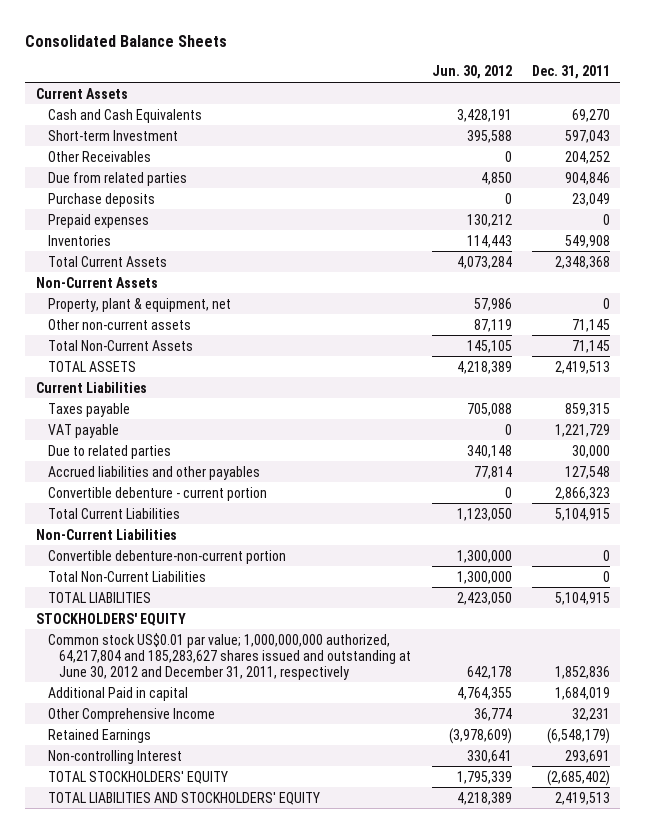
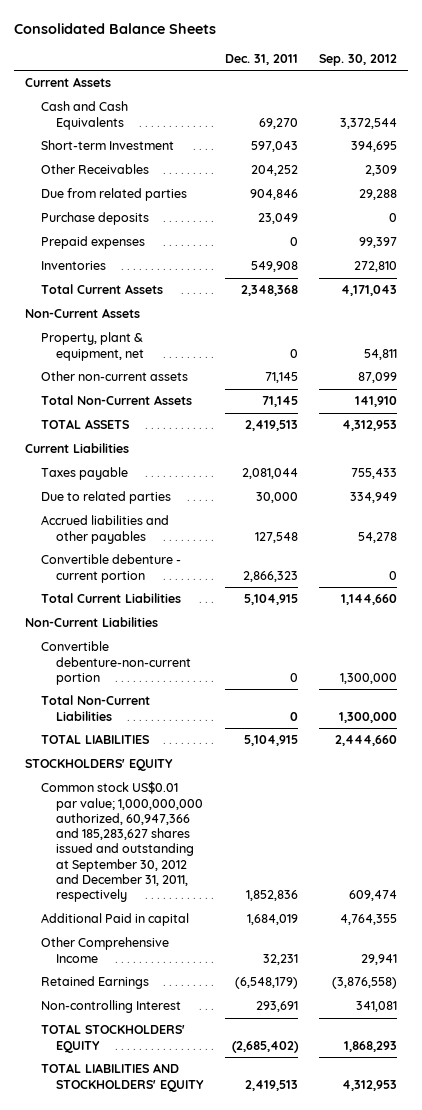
[431,65,512,80] Jun. 30, 2012 -> none
none -> [319,53,398,66] Sep. 30, 2012
[47,423,119,438] VAT payable -> none
[564,402,610,416] 859,315 -> [241,468,298,480] 2,081,044
[47,632,412,680] Common stock US$0.01 par value; 1,000,000,000 authorized, 64,217,804 and 185,283,627 shares issued and outstanding at June 30, 2012 and December 31, 2011, respectively -> [40,781,204,903] Common stock US$0.01 par value; 1,000,000,000 authorized, 60,947,366 and 185,283,627 shares issued and outstanding at September 30, 2012 and December 31, 2011, respectively

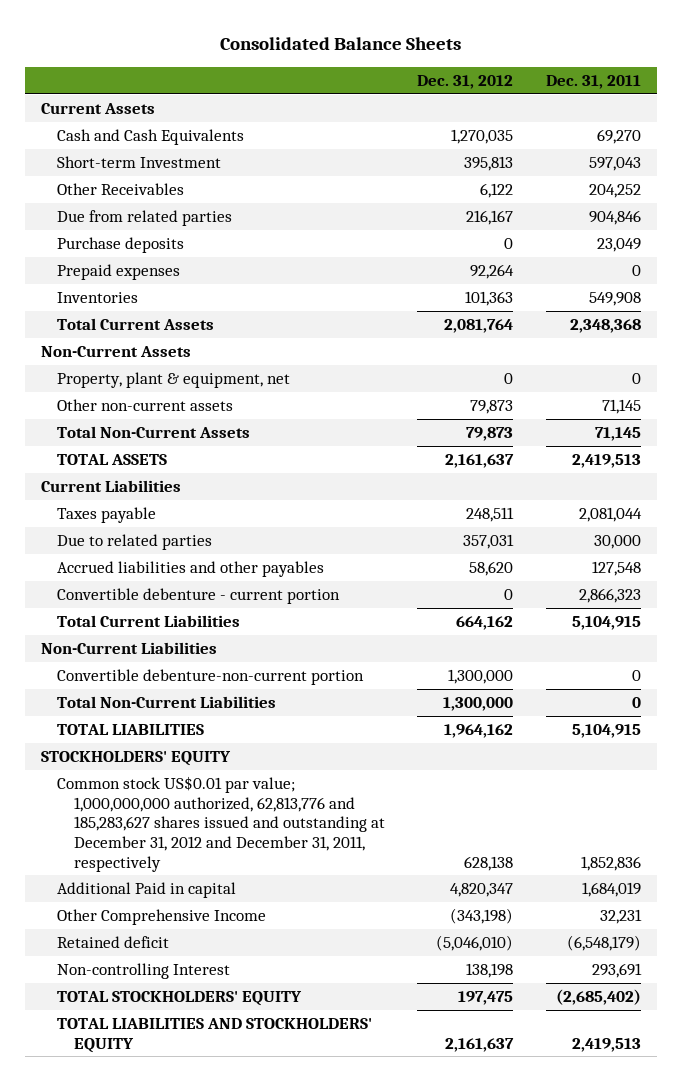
[319,53,398,66] Sep. 30, 2012 -> none
none -> [417,75,514,90] Dec. 31, 2012
[40,781,204,903] Common stock US$0.01 par value; 1,000,000,000 authorized, 60,947,366 and 185,283,627 shares issued and outstanding at September 30, 2012 and December 31, 2011, respectively -> [57,775,385,872] Common stock US$0.01 par value; 1,000,000,000 authorized, 62,813,776 and 185,283,627 shares issued and outstanding at December 31, 2012 and December 31, 2011, respectively
[40,976,149,990] Retained Earnings -> [57,935,170,948] Retained deficit

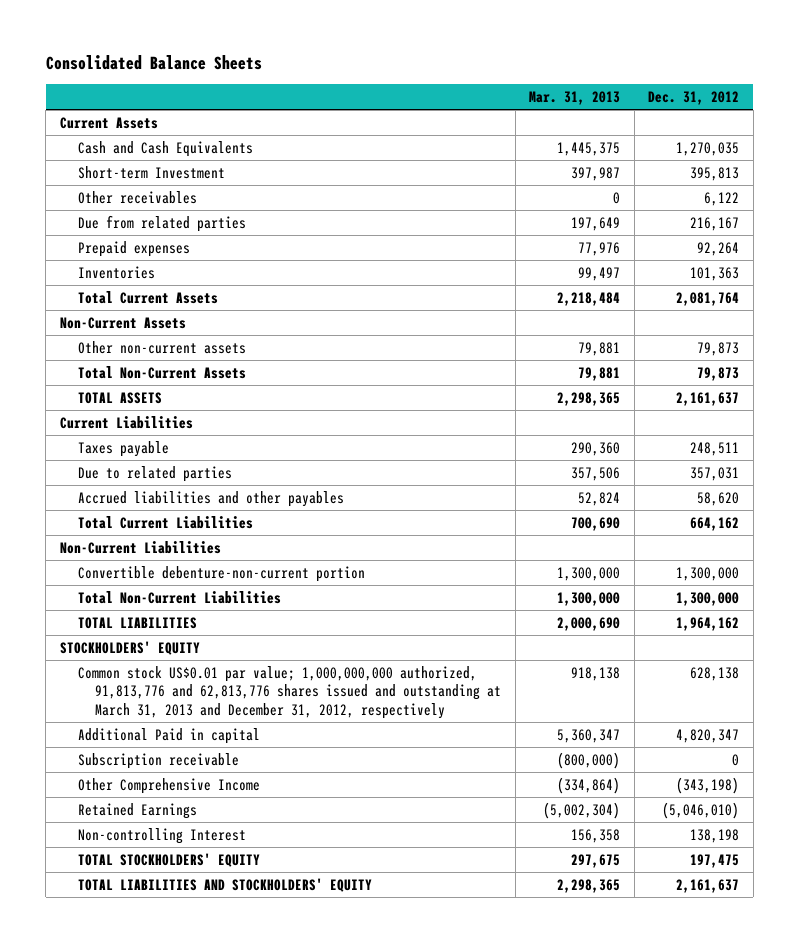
[545,75,641,90] Dec. 31, 2011 -> none
none -> [529,90,621,105] Mar. 31, 2013
[57,182,185,195] Other Receivables -> [77,190,197,204] Other receivables
[57,236,185,253] Purchase deposits -> none
[57,371,291,388] Property, plant & equipment, net -> none
[57,587,341,604] Convertible debenture - current portion -> none
[57,775,385,872] Common stock US$0.01 par value; 1,000,000,000 authorized, 62,813,776 and 185,283,627 shares issued and outstanding at December 31, 2012 and December 31, 2011, respectively -> [77,665,502,720] Common stock US$0.01 par value; 1,000,000,000 authorized, 91,813,776 and 62,813,776 shares issued and outstanding at March 31, 2013 and December 31, 2012, respectively
none -> [77,752,239,769] Subscription receivable
[57,935,170,948] Retained deficit -> [77,802,197,819] Retained Earnings

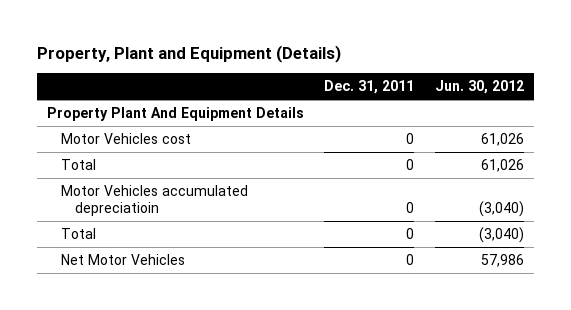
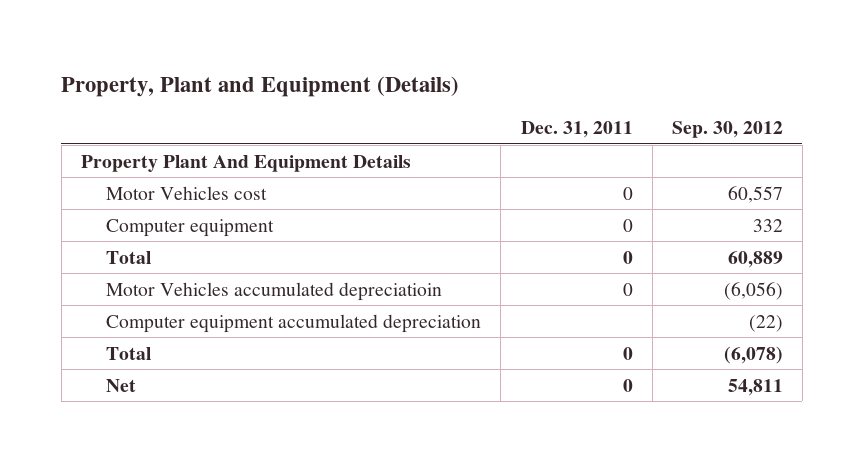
[434,80,524,95] Jun. 30, 2012 -> none
none -> [671,120,783,138] Sep. 30, 2012
none -> [106,218,275,237] Computer equipment
none -> [106,313,482,333] Computer equipment accumulated depreciation
[61,253,186,265] Net Motor Vehicles -> [106,378,137,392] Net

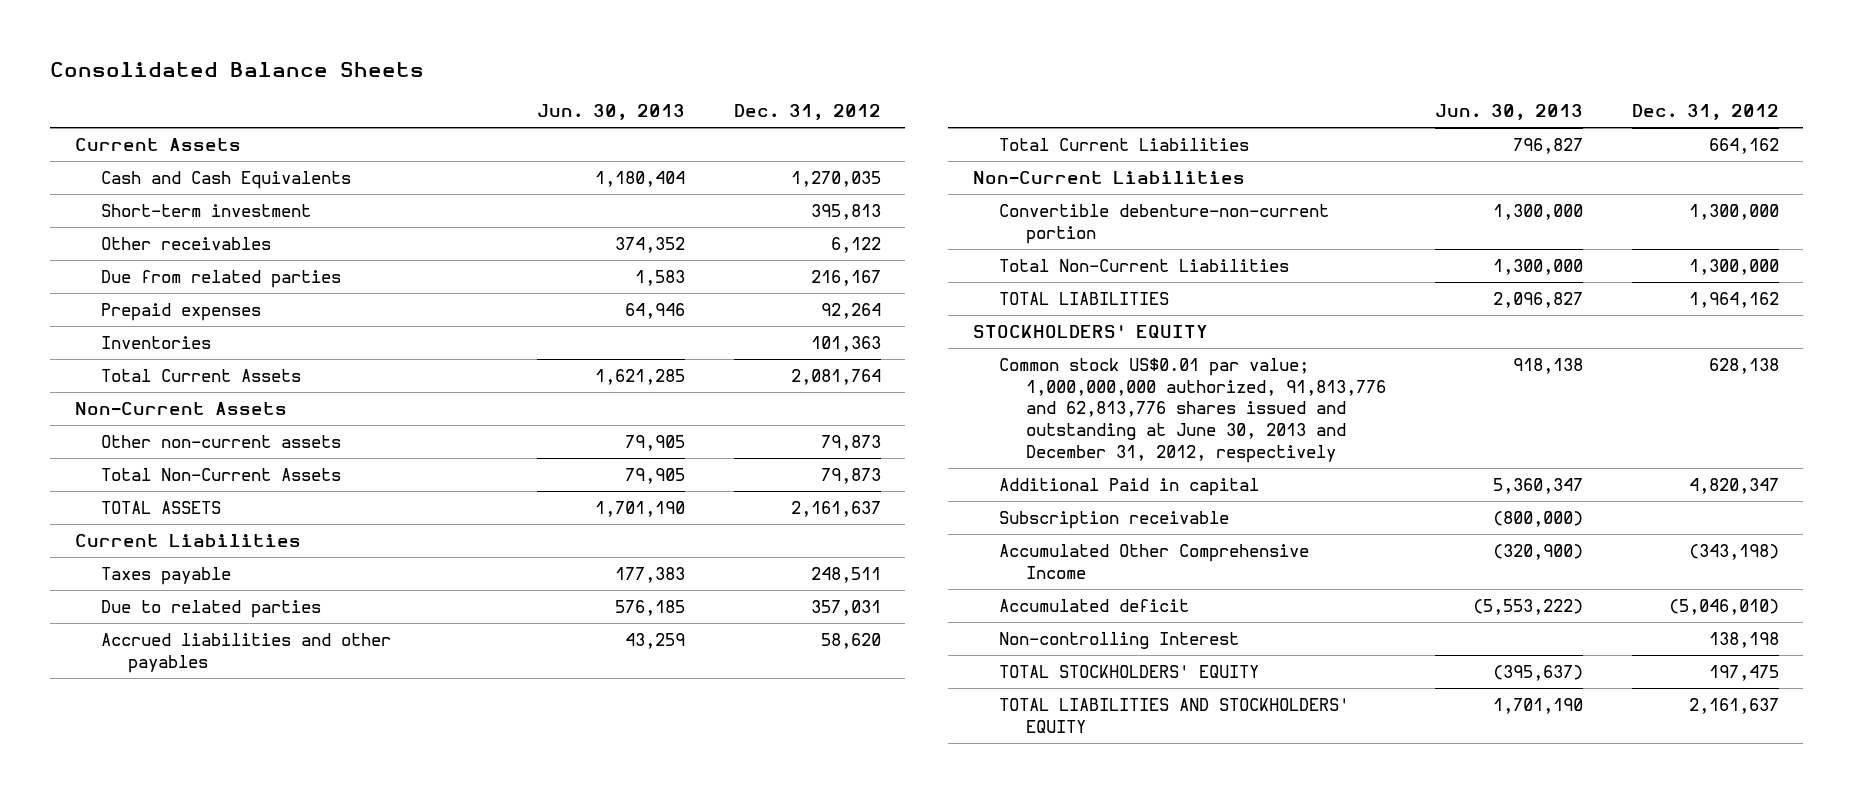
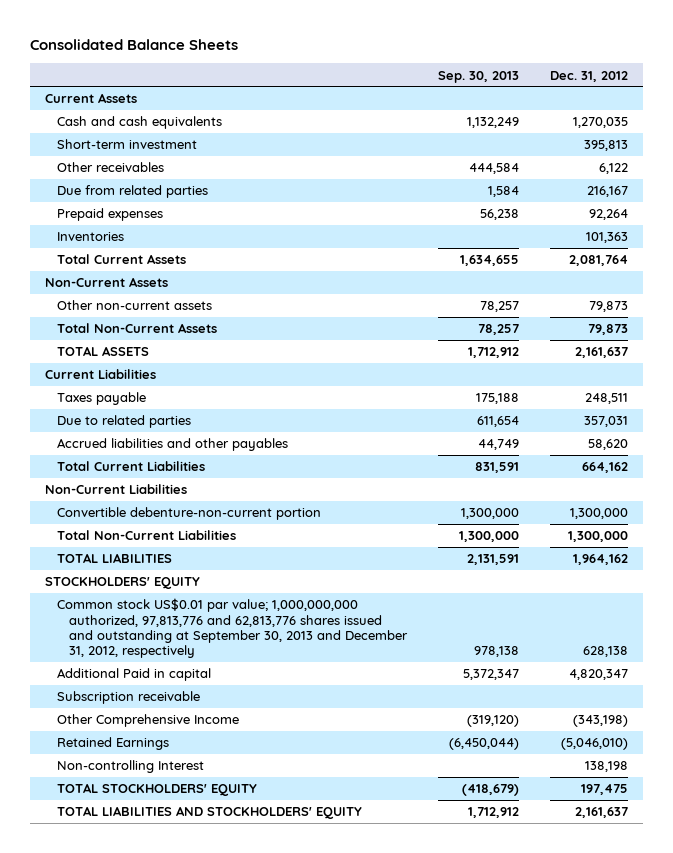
[536,104,685,121] Jun. 30, 2013 -> none
none -> [437,70,519,83] Sep. 30, 2013
[101,171,352,190] Cash and Cash Equivalents -> [56,116,222,130] Cash and cash equivalents
[999,358,1386,463] Common stock US$0.01 par value; 1,000,000,000 authorized, 91,813,776 and 62,813,776 shares issued and outstanding at June 30, 2013 and December 31, 2012, respectively -> [56,598,408,659] Common stock US$0.01 par value; 1,000,000,000 authorized, 97,813,776 and 62,813,776 shares issued and outstanding at September 30, 2013 and December 31, 2012, respectively
[999,544,1310,579] Accumulated Other Comprehensive Income -> [56,714,239,728] Other Comprehensive Income
[999,599,1190,613] Accumulated deficit -> [56,737,169,751] Retained Earnings

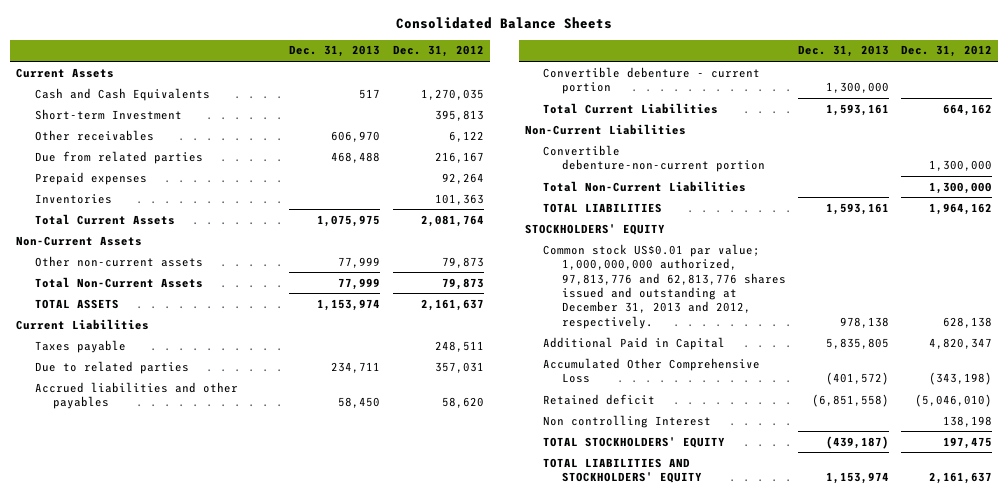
[437,70,519,83] Sep. 30, 2013 -> none
none -> [289,45,381,58] Dec. 31, 2013
[56,116,222,130] Cash and cash equivalents -> [34,87,210,101] Cash and Cash Equivalents
[56,139,197,150] Short-term investment -> [34,108,182,120] Short-term Investment
none -> [543,66,761,95] Convertible debenture - current portion
[56,691,200,705] Subscription receivable -> none
[56,598,408,659] Common stock US$0.01 par value; 1,000,000,000 authorized, 97,813,776 and 62,813,776 shares issued and outstanding at September 30, 2013 and December 31, 2012, respectively -> [543,243,786,329] Common stock US$0.01 par value; 1,000,000,000 authorized, 97,813,776 and 62,813,776 shares issued and outstanding at December 31, 2013 and 2012, respectively.
[56,668,211,682] Additional Paid in capital -> [543,336,726,350] Additional Paid in Capital
[56,714,239,728] Other Comprehensive Income -> [543,357,761,384] Accumulated Other Comprehensive Loss
[56,737,169,751] Retained Earnings -> [543,393,656,405] Retained deficit
[56,760,204,774] Non-controlling Interest -> [543,414,712,428] Non controlling Interest

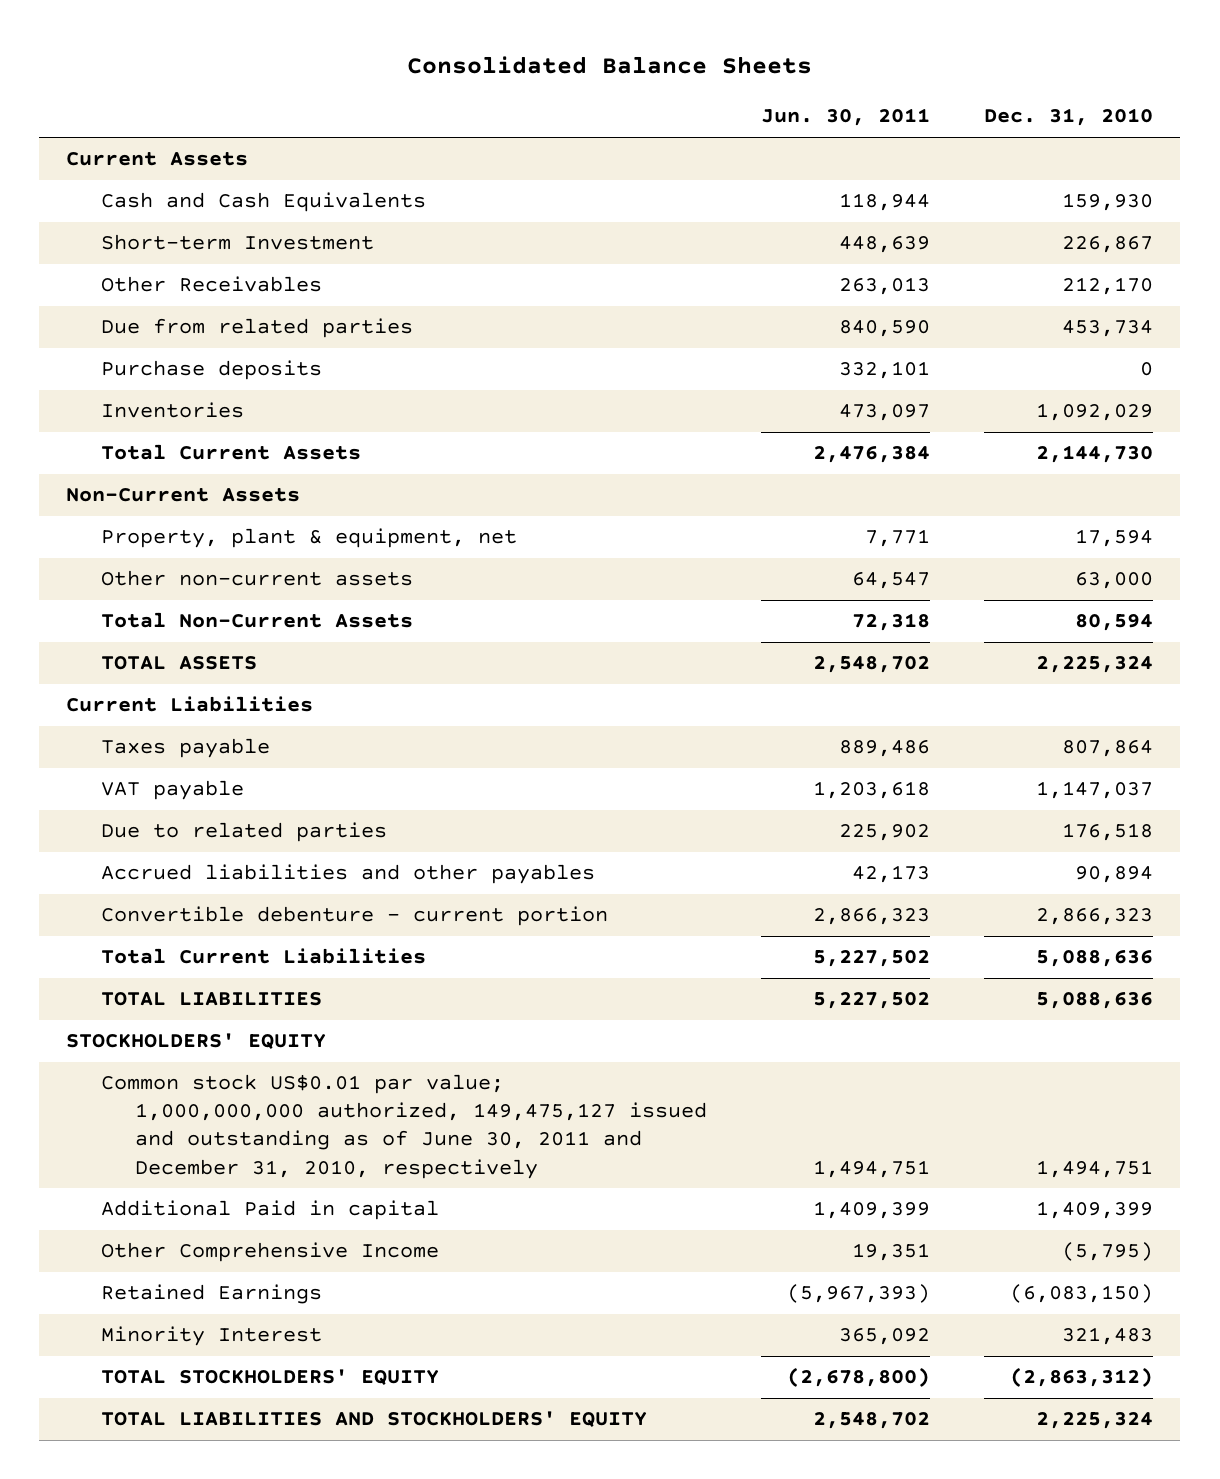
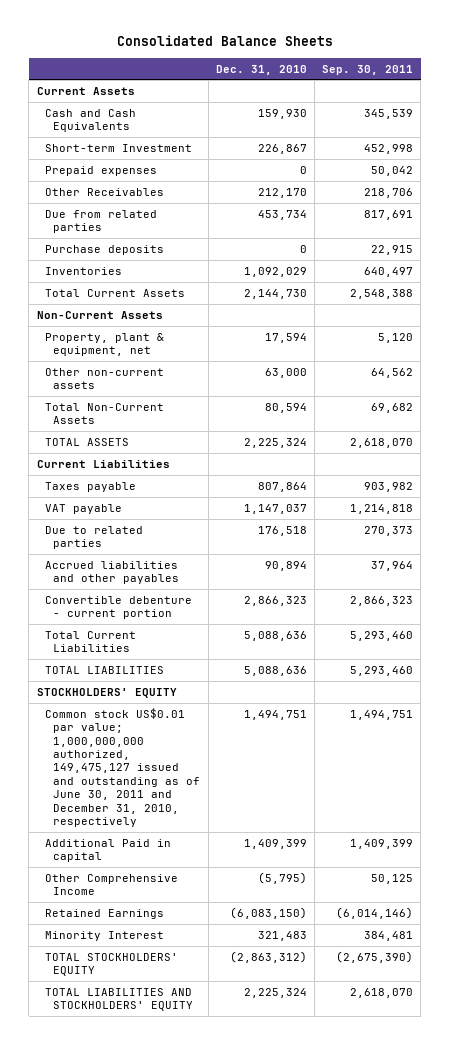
[761,108,931,127] Jun. 30, 2011 -> none
none -> [322,64,414,75] Sep. 30, 2011
none -> [45,166,158,177] Prepaid expenses

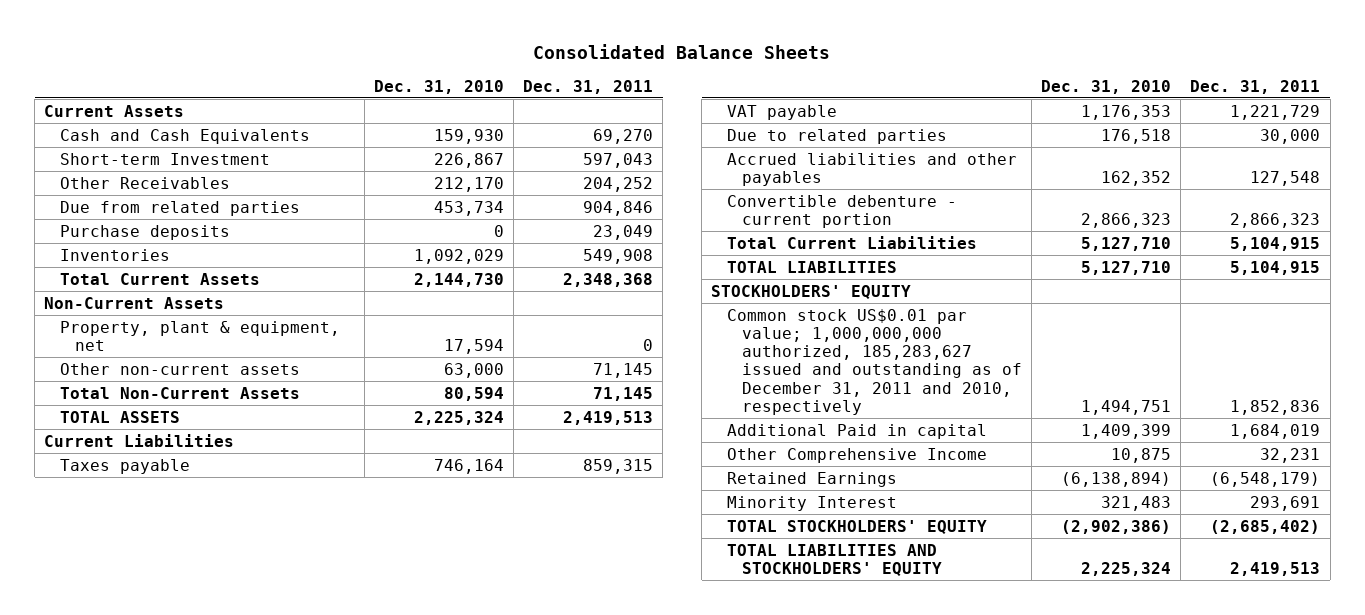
[322,64,414,75] Sep. 30, 2011 -> none
none -> [523,79,654,94] Dec. 31, 2011
[45,166,158,177] Prepaid expenses -> none
[257,482,307,493] 807,864 -> [434,458,505,474] 746,164
[243,504,307,515] 1,147,037 -> [1081,104,1172,120] 1,176,353
[264,561,307,572] 90,894 -> [1101,170,1172,186] 162,352
[243,631,307,642] 5,088,636 -> [1081,236,1172,251] 5,127,710
[243,666,307,677] 5,088,636 -> [1081,260,1172,275] 5,127,710
[45,708,201,827] Common stock US$0.01 par value; 1,000,000,000 authorized, 149,475,127 issued and outstanding as of June 30, 2011 and December 31, 2010, respectively -> [726,308,1023,415] Common stock US$0.01 par value; 1,000,000,000 authorized, 185,283,627 issued and outstanding as of December 31, 2011 and 2010, respectively
[257,872,307,885] (5,795) -> [1111,447,1172,463] 10,875
[229,907,307,920] (6,083,150) -> [1061,471,1172,487] (6,138,894)
[229,951,307,964] (2,863,312) -> [1061,519,1172,534] (2,902,386)

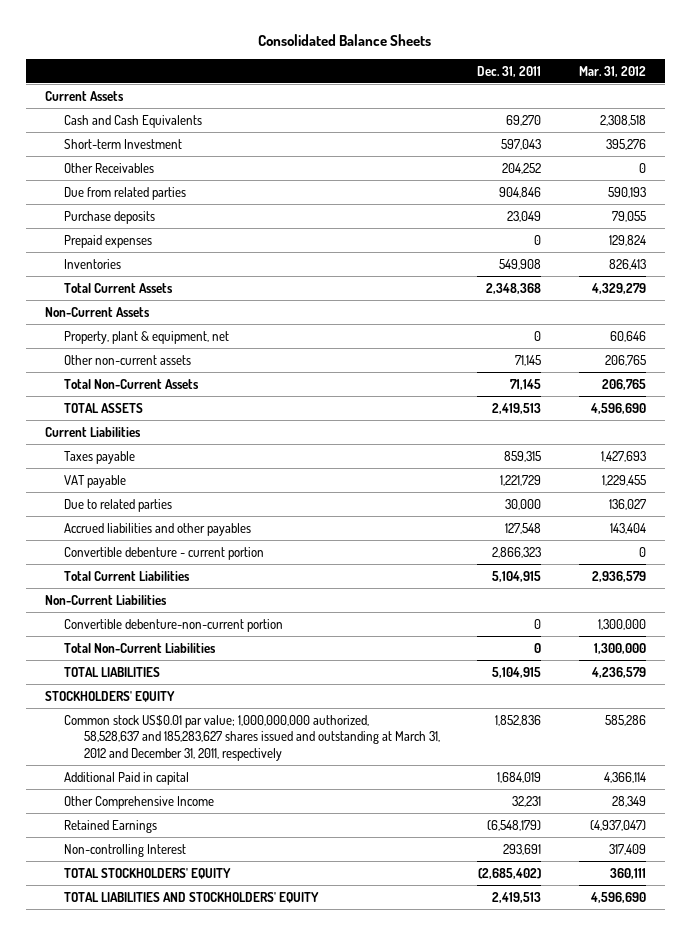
[374,79,505,94] Dec. 31, 2010 -> none
none -> [579,65,647,77] Mar. 31, 2012
none -> [64,234,153,248] Prepaid expenses
none -> [44,594,167,605] Non-Current Liabilities
none -> [64,618,284,632] Convertible debenture-non-current portion
none -> [64,642,217,653] Total Non-Current Liabilities
[726,308,1023,415] Common stock US$0.01 par value; 1,000,000,000 authorized, 185,283,627 issued and outstanding as of December 31, 2011 and 2010, respectively -> [64,714,440,762] Common stock US$0.01 par value; 1,000,000,000 authorized, 58,528,637 and 185,283,627 shares issued and outstanding at March 31, 2012 and December 31, 2011, respectively
[726,495,897,511] Minority Interest -> [64,843,187,857] Non-controlling Interest

